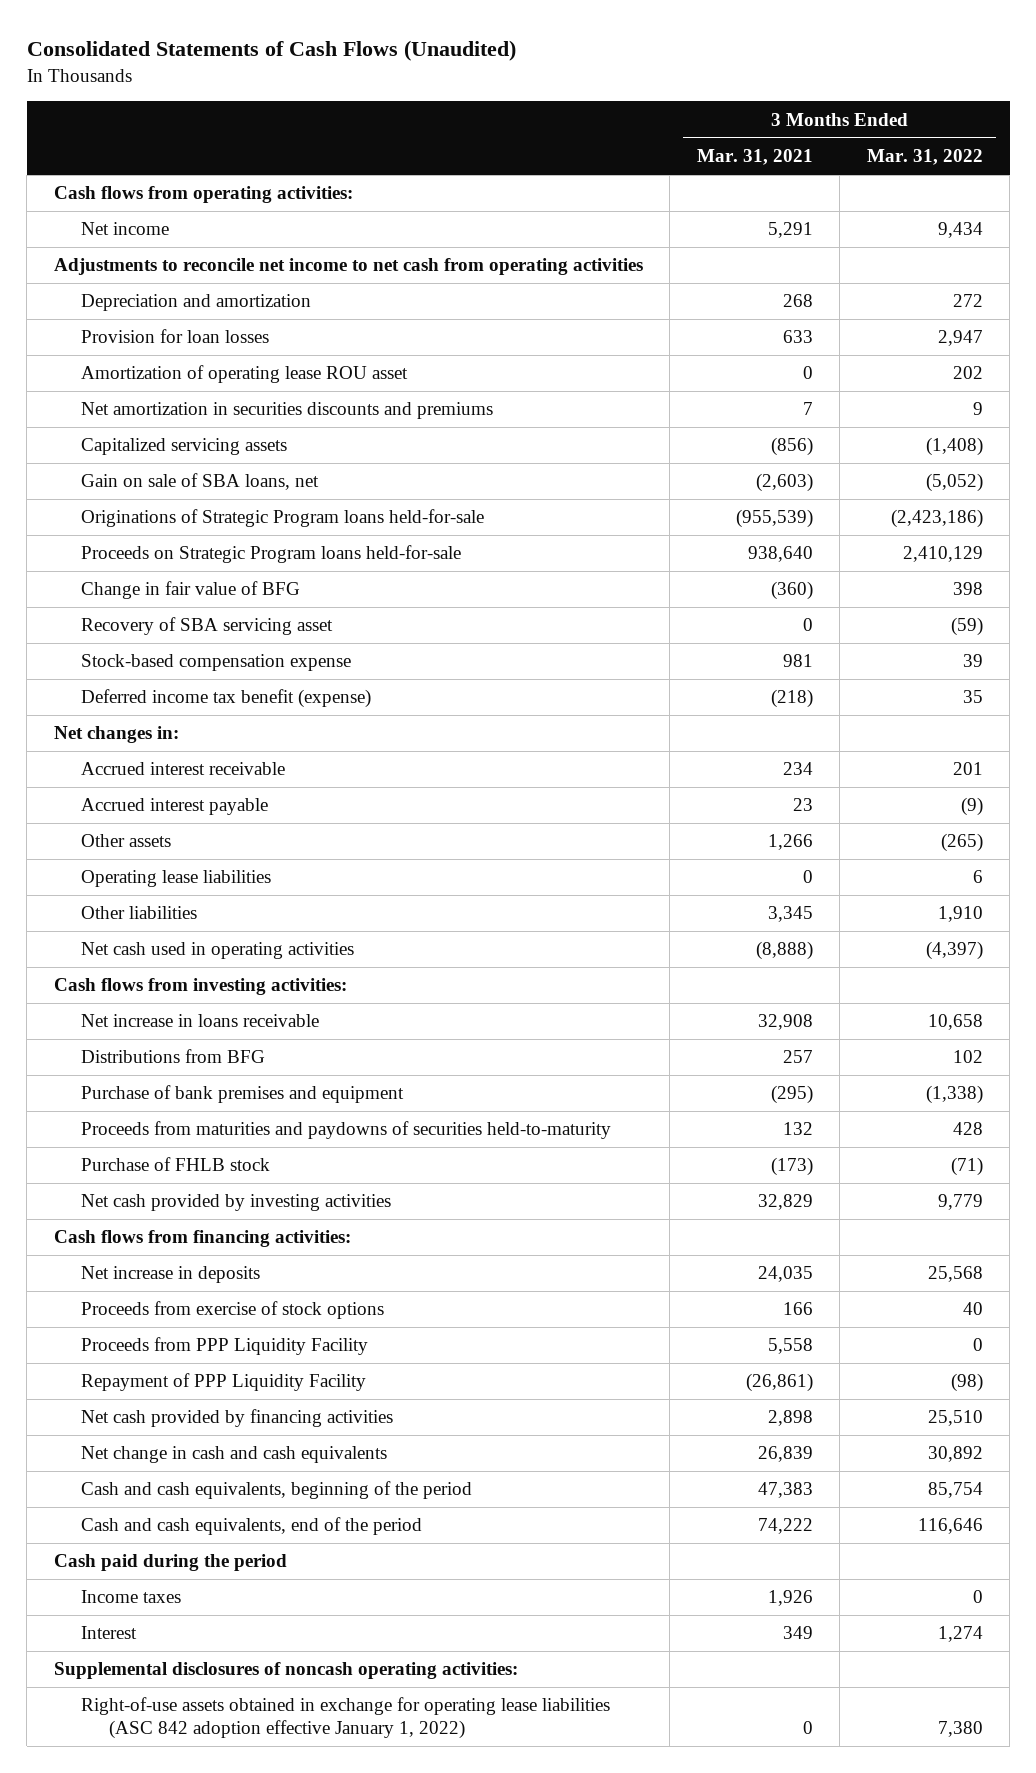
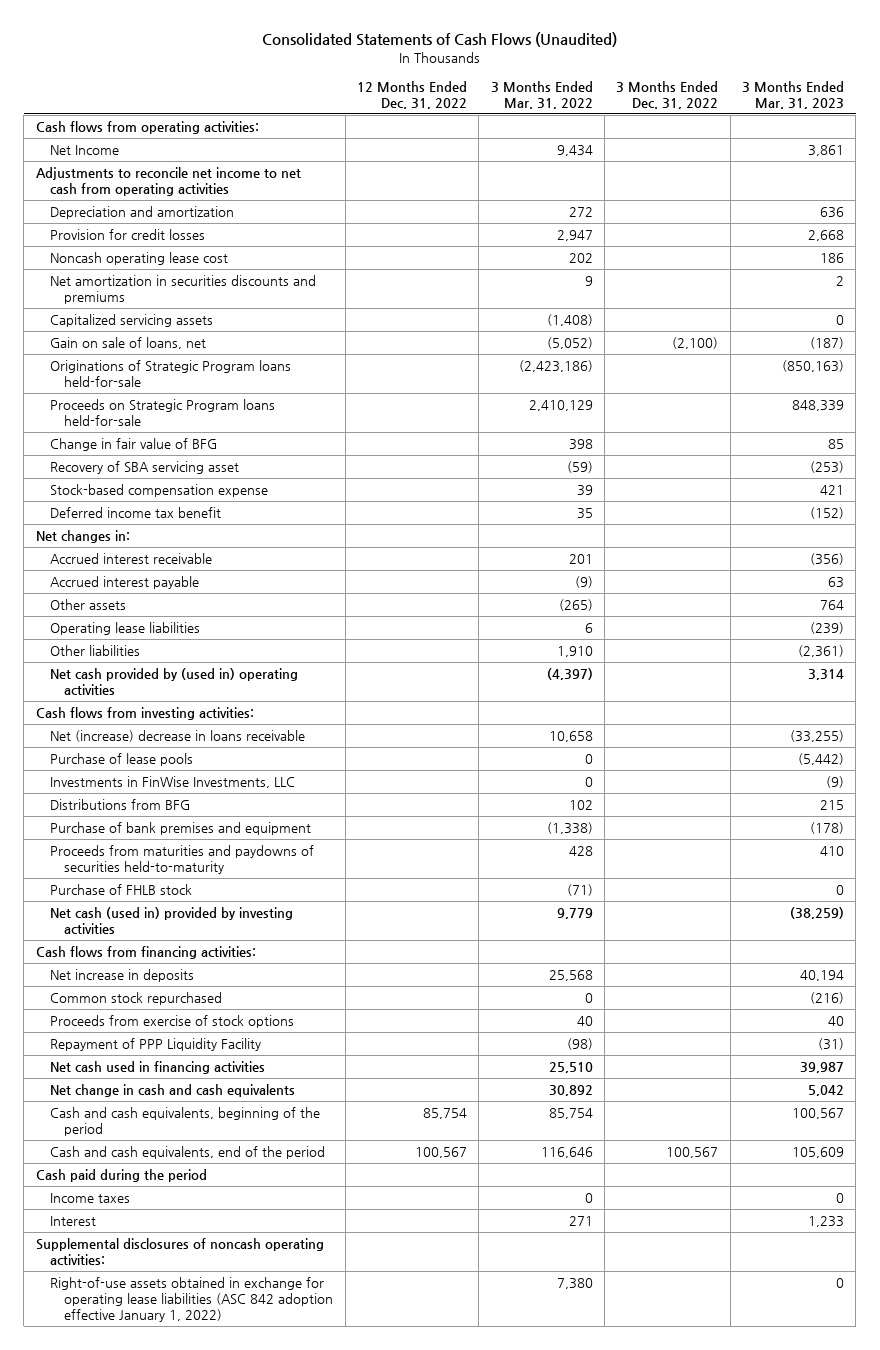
[696,149,813,166] Mar. 31, 2021 -> none
none -> [356,81,467,110] 12 Months Ended Dec. 31, 2022
none -> [616,81,719,110] 3 Months Ended Dec. 31, 2022
none -> [741,81,844,110] 3 Months Ended Mar. 31, 2023
[81,222,170,236] Net income -> [50,145,120,156] Net Income
[81,329,270,344] Provision for loan losses -> [50,229,206,241] Provision for credit losses
[81,365,409,384] Amortization of operating lease ROU asset -> [50,252,229,266] Noncash operating lease cost
[81,473,320,491] Gain on sale of SBA loans, net -> [50,337,207,350] Gain on sale of loans, net
[81,689,372,709] Deferred income tax benefit (expense) -> [50,507,222,519] Deferred income tax benefit
[81,942,355,960] Net cash used in operating activities -> [50,668,299,695] Net cash provided by (used in) operating activities
[81,1014,320,1028] Net increase in loans receivable -> [50,730,306,743] Net (increase) decrease in loans receivable
none -> [50,753,194,767] Purchase of lease pools
none -> [50,776,296,789] Investments in FinWise Investments, LLC
[81,1194,392,1212] Net cash provided by investing activities -> [50,907,294,934] Net cash (used in) provided by investing activities
none -> [50,992,223,1006] Common stock repurchased
[81,1337,369,1356] Proceeds from PPP Liquidity Facility -> none
[81,1409,394,1428] Net cash provided by financing activities -> [50,1061,266,1075] Net cash used in financing activities
[937,1626,983,1643] 1,274 -> [568,1216,593,1227] 271

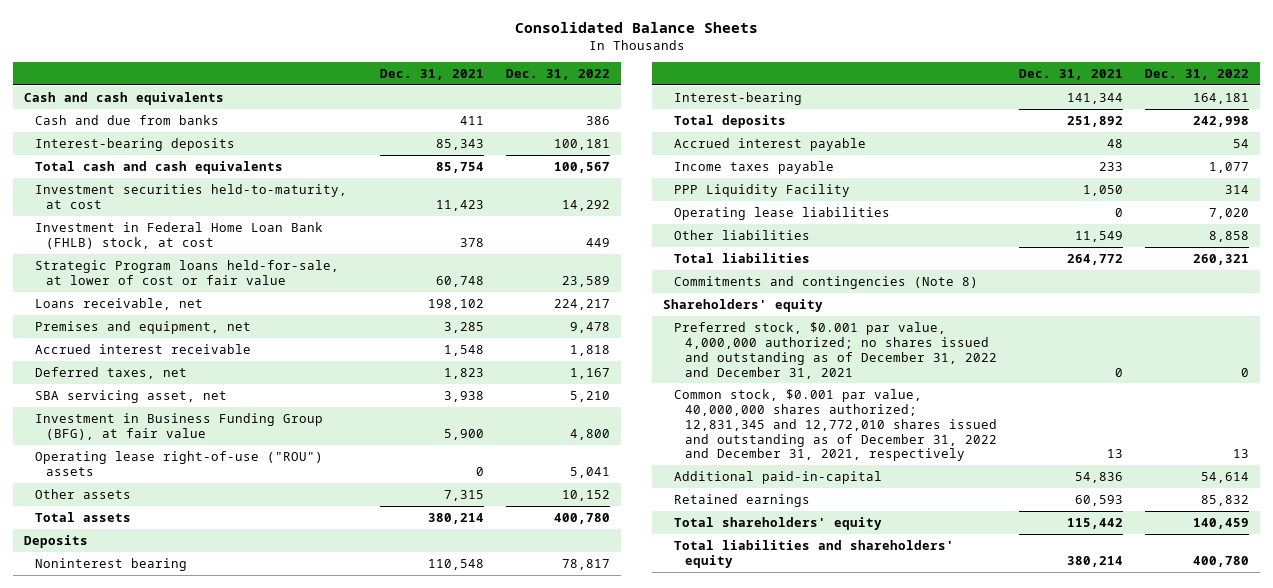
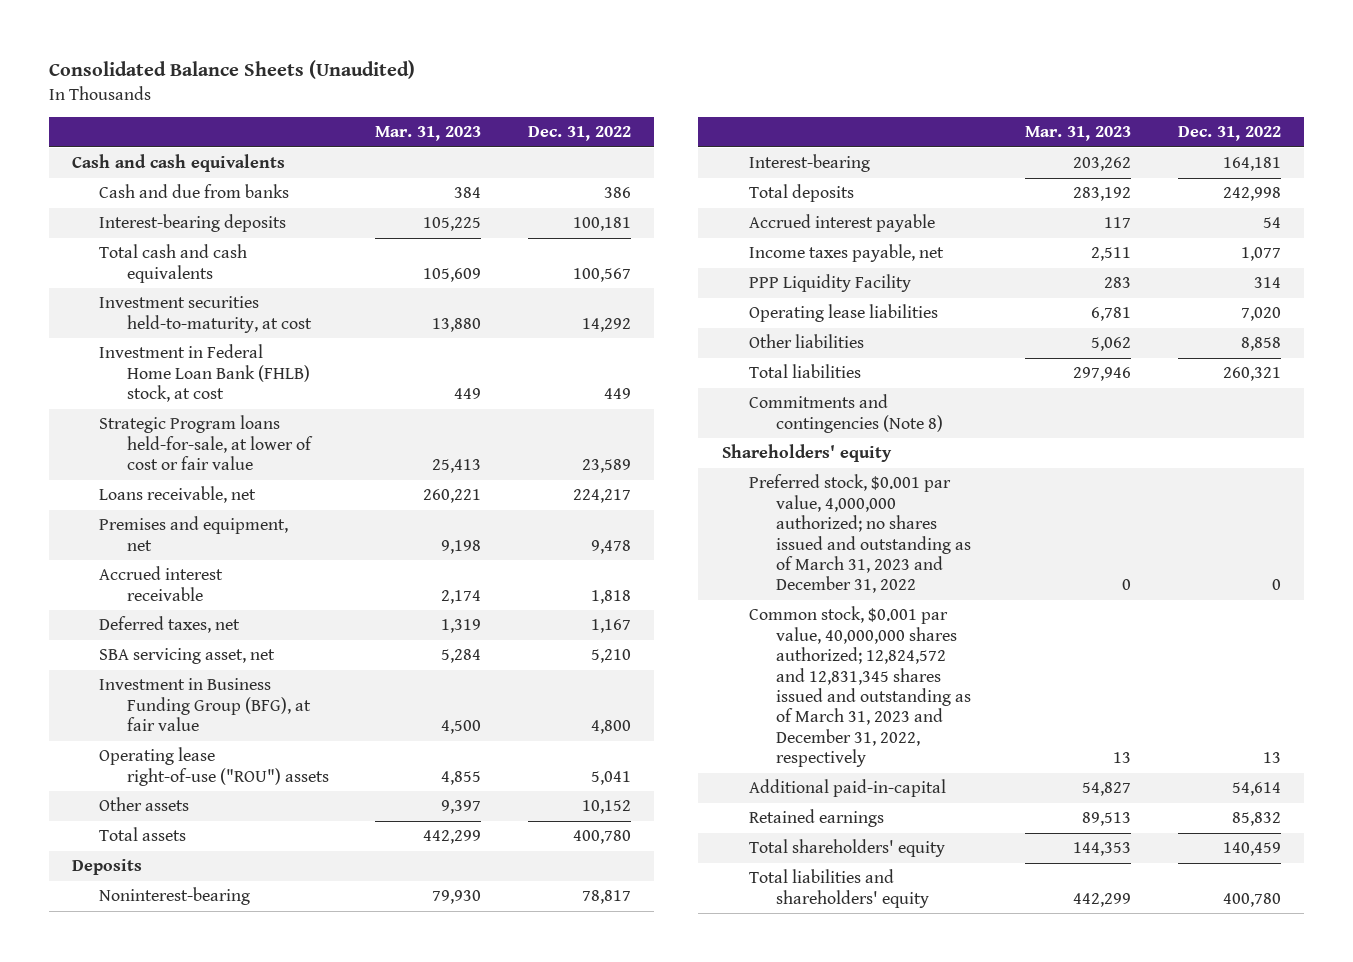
[514,21,758,33] Consolidated Balance Sheets -> [48,59,415,79] Consolidated Balance Sheets (Unaudited)
[380,69,485,81] Dec. 31, 2021 -> none
none -> [375,126,482,142] Mar. 31, 2023
[35,557,188,571] Noninterest bearing -> [99,887,251,906] Noninterest-bearing
[674,160,835,174] Income taxes payable -> [748,244,944,263] Income taxes payable, net
[674,321,998,379] Preferred stock, $0.001 par value, 4,000,000 authorized; no shares issued and outstanding as of December 31, 2022 and December 31, 2021 -> [748,474,972,594] Preferred stock, $0.001 par value, 4,000,000 authorized; no shares issued and outstanding as of March 31, 2023 and December 31, 2022
[674,388,998,462] Common stock, $0.001 par value, 40,000,000 shares authorized; 12,831,345 and 12,772,010 shares issued and outstanding as of December 31, 2022 and December 31, 2021, respectively -> [748,606,972,768] Common stock, $0.001 par value, 40,000,000 shares authorized; 12,824,572 and 12,831,345 shares issued and outstanding as of March 31, 2023 and December 31, 2022, respectively

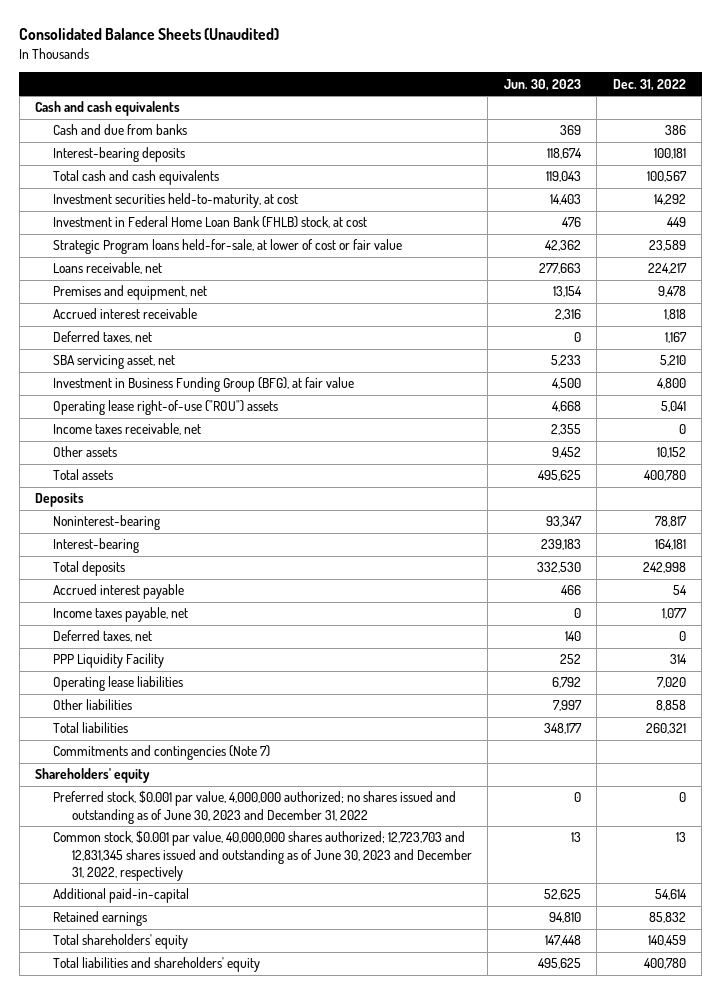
[375,126,482,142] Mar. 31, 2023 -> none
none -> [503,78,581,91] Jun. 30, 2023
none -> [53,423,202,436] Income taxes receivable, net
none -> [53,630,153,643] Deferred taxes, net
[748,394,944,433] Commitments and contingencies (Note 8) -> [53,745,271,761] Commitments and contingencies (Note 7)
[748,474,972,594] Preferred stock, $0.001 par value, 4,000,000 authorized; no shares issued and outstanding as of March 31, 2023 and December 31, 2022 -> [53,791,457,824] Preferred stock, $0.001 par value, 4,000,000 authorized; no shares issued and outstanding as of June 30, 2023 and December 31, 2022
[748,606,972,768] Common stock, $0.001 par value, 40,000,000 shares authorized; 12,824,572 and 12,831,345 shares issued and outstanding as of March 31, 2023 and December 31, 2022, respectively -> [53,831,472,881] Common stock, $0.001 par value, 40,000,000 shares authorized; 12,723,703 and 12,831,345 shares issued and outstanding as of June 30, 2023 and December 31, 2022, respectively

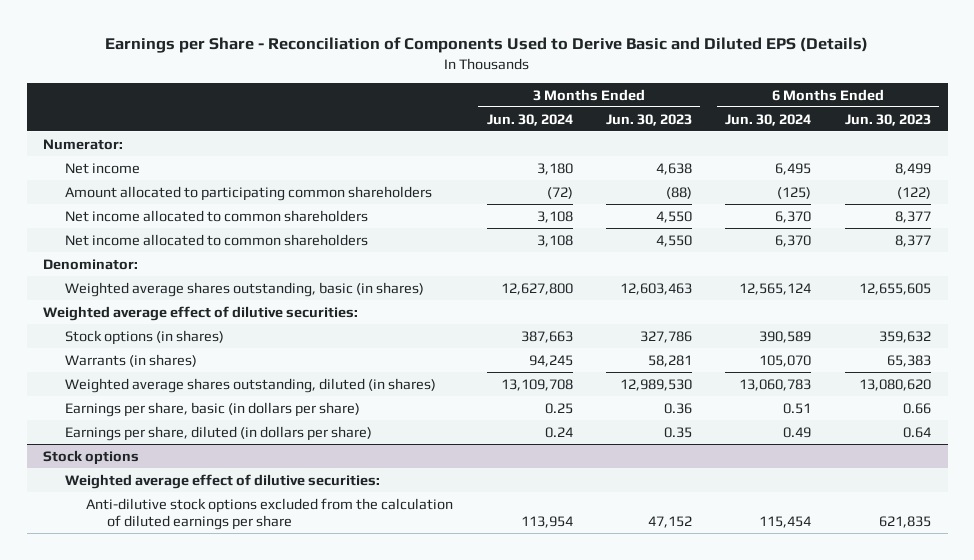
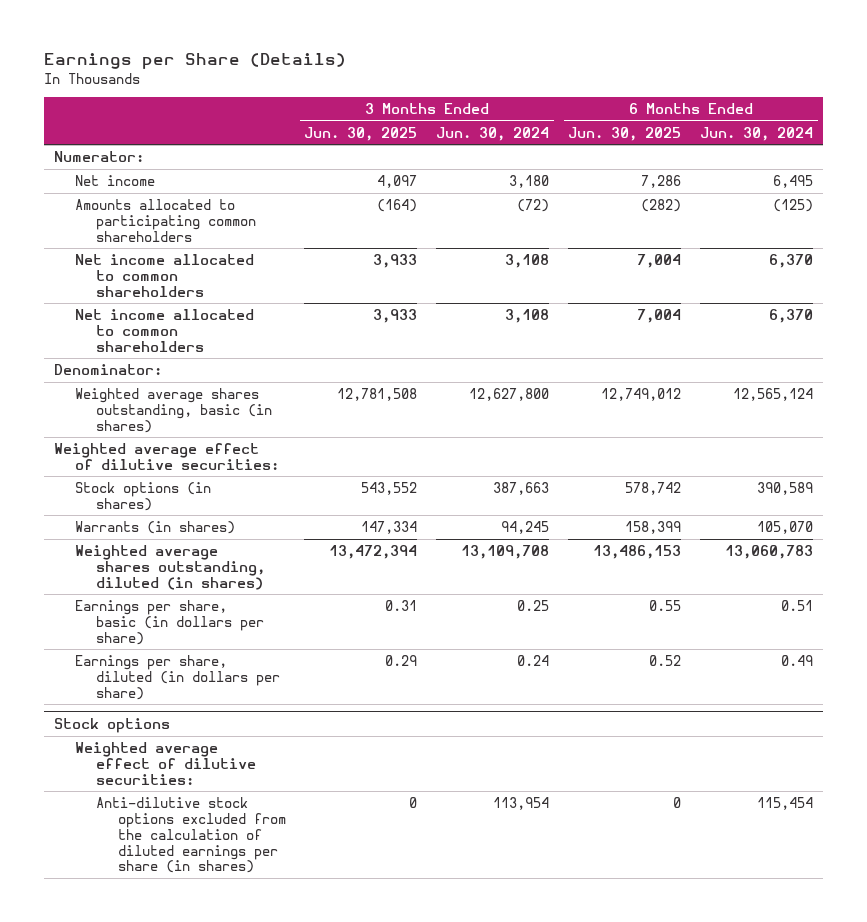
[105,37,869,54] Earnings per Share - Reconciliation of Components Used to Derive Basic and Diluted EPS (Details) -> [44,53,347,70] Earnings per Share (Details)
[605,113,692,126] Jun. 30, 2023 -> none
[844,113,931,126] Jun. 30, 2023 -> none
none -> [304,126,418,141] Jun. 30, 2025
none -> [568,126,682,141] Jun. 30, 2025
[64,185,432,201] Amount allocated to participating common shareholders -> [74,198,257,242] Amounts allocated to participating common shareholders
[86,497,454,530] Anti-dilutive stock options excluded from the calculation of diluted earnings per share -> [96,796,286,874] Anti-dilutive stock options excluded from the calculation of diluted earnings per share (in shares)

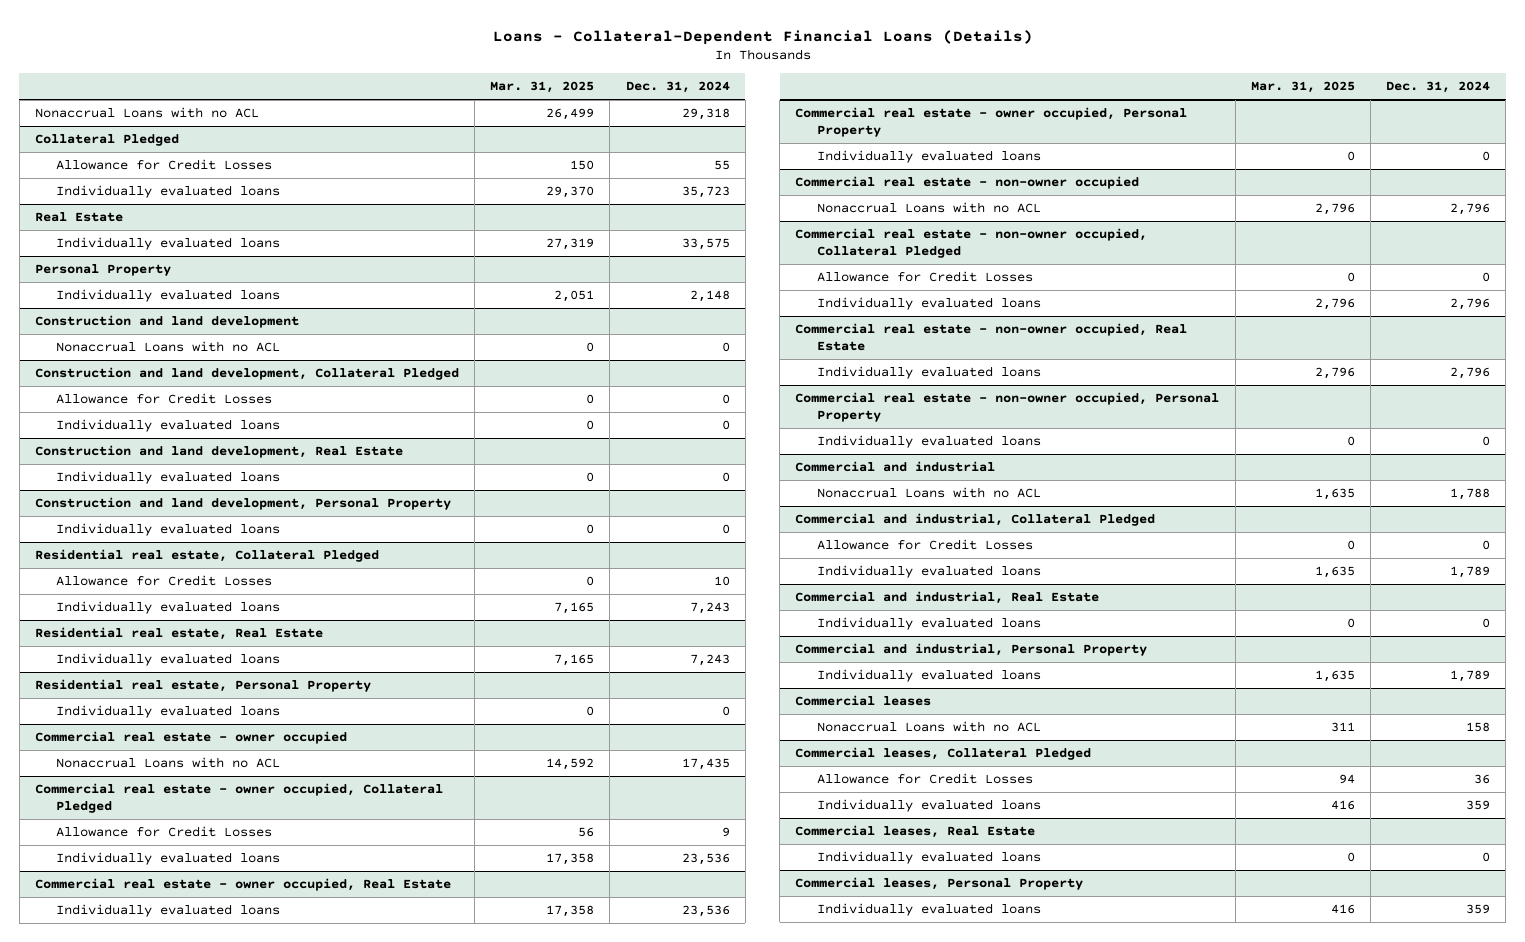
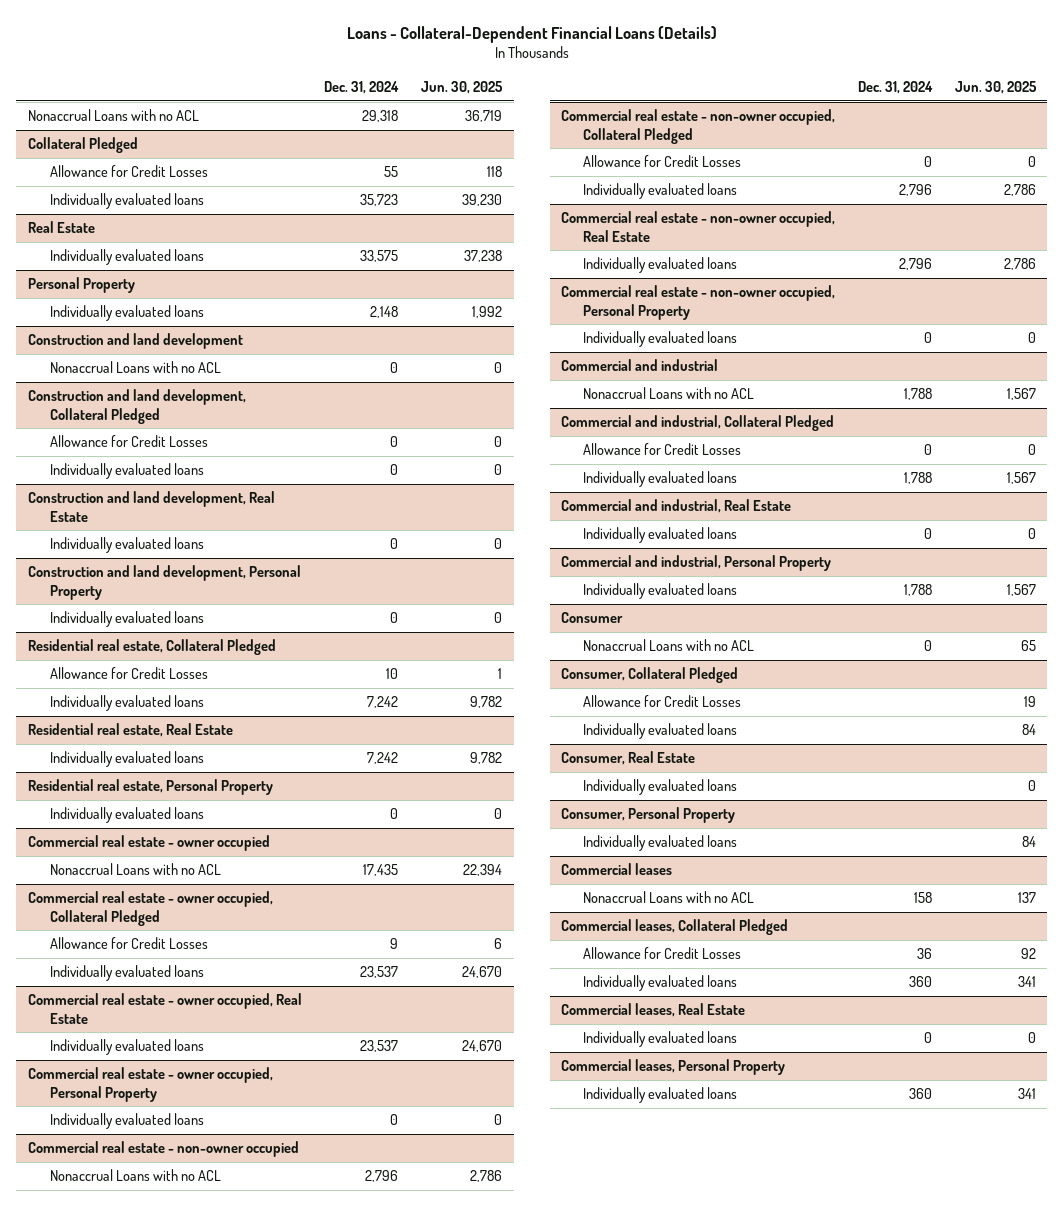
[490,81,595,94] Mar. 31, 2025 -> none
none -> [421,80,504,94] Jun. 30, 2025
[689,601,730,614] 7,243 -> [367,696,399,709] 7,242
[689,653,730,666] 7,243 -> [367,752,399,765] 7,242
[681,852,730,865] 23,536 -> [360,966,399,979] 23,537
[681,904,730,917] 23,536 -> [360,1040,399,1053] 23,537
[1449,565,1490,578] 1,789 -> [903,472,932,485] 1,788
[1449,669,1490,682] 1,789 -> [903,584,932,597] 1,788
none -> [561,612,624,624] Consumer
none -> [583,639,755,652] Nonaccrual Loans with no ACL
none -> [561,667,739,684] Consumer, Collateral Pledged
none -> [583,695,742,708] Allowance for Credit Losses
none -> [583,723,738,740] Individually evaluated loans
none -> [561,751,696,766] Consumer, Real Estate
none -> [583,779,738,796] Individually evaluated loans
none -> [561,807,736,824] Consumer, Personal Property
none -> [583,835,738,852] Individually evaluated loans
[1465,799,1490,810] 359 -> [908,976,932,988] 360
[1465,903,1490,914] 359 -> [908,1088,932,1100] 360

